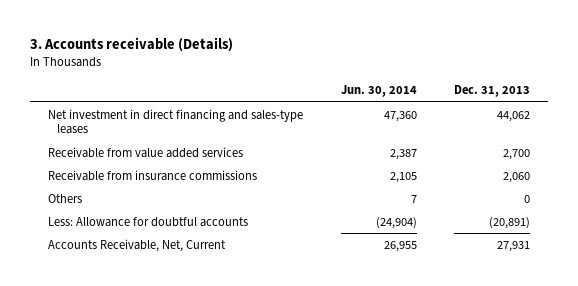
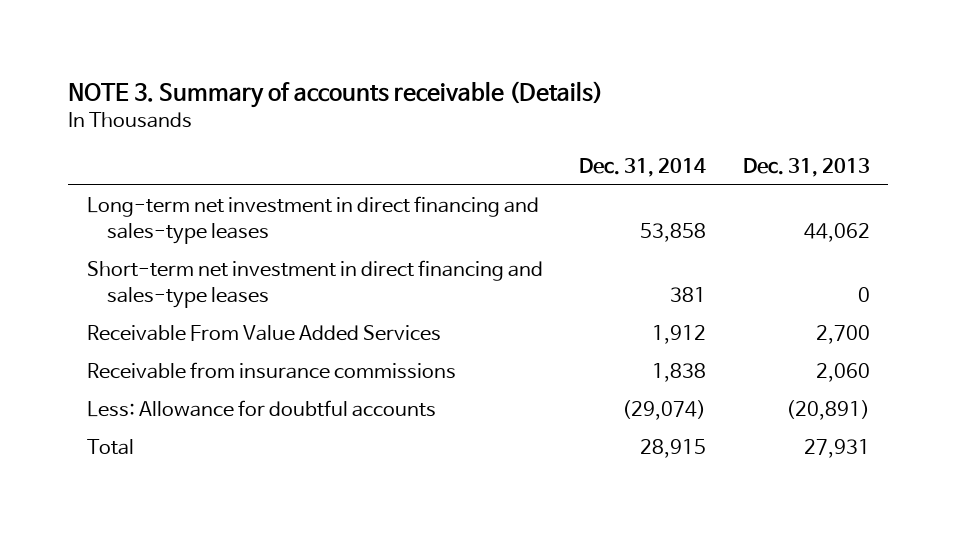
[29,37,233,53] 3. Accounts receivable (Details) -> [68,80,604,108] NOTE 3. Summary of accounts receivable (Details)
[340,85,417,98] Jun. 30, 2014 -> none
none -> [579,157,707,177] Dec. 31, 2014
none -> [86,196,539,245] Long-term net investment in direct financing and sales-type leases
[48,108,304,135] Net investment in direct financing and sales-type leases -> [86,260,543,309] Short-term net investment in direct financing and sales-type leases
[496,110,530,122] 44,062 -> [858,287,871,303] 0
[48,146,244,158] Receivable from value added services -> [86,325,441,342] Receivable From Value Added Services
[48,193,83,203] Others -> none
[48,238,227,252] Accounts Receivable, Net, Current -> [86,439,134,456] Total

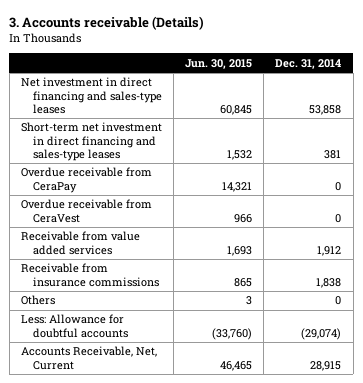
[68,80,604,108] NOTE 3. Summary of accounts receivable (Details) -> [9,15,205,30] 3. Accounts receivable (Details)
[743,157,871,177] Dec. 31, 2013 -> none
none -> [185,58,253,69] Jun. 30, 2015
[86,196,539,245] Long-term net investment in direct financing and sales-type leases -> [21,77,162,114] Net investment in direct financing and sales-type leases
none -> [21,167,153,193] Overdue receivable from CeraPay
none -> [21,199,153,223] Overdue receivable from CeraVest
[86,325,441,342] Receivable From Value Added Services -> [21,231,141,255] Receivable from value added services
none -> [21,295,56,306] Others
[86,439,134,456] Total -> [21,346,158,370] Accounts Receivable, Net, Current

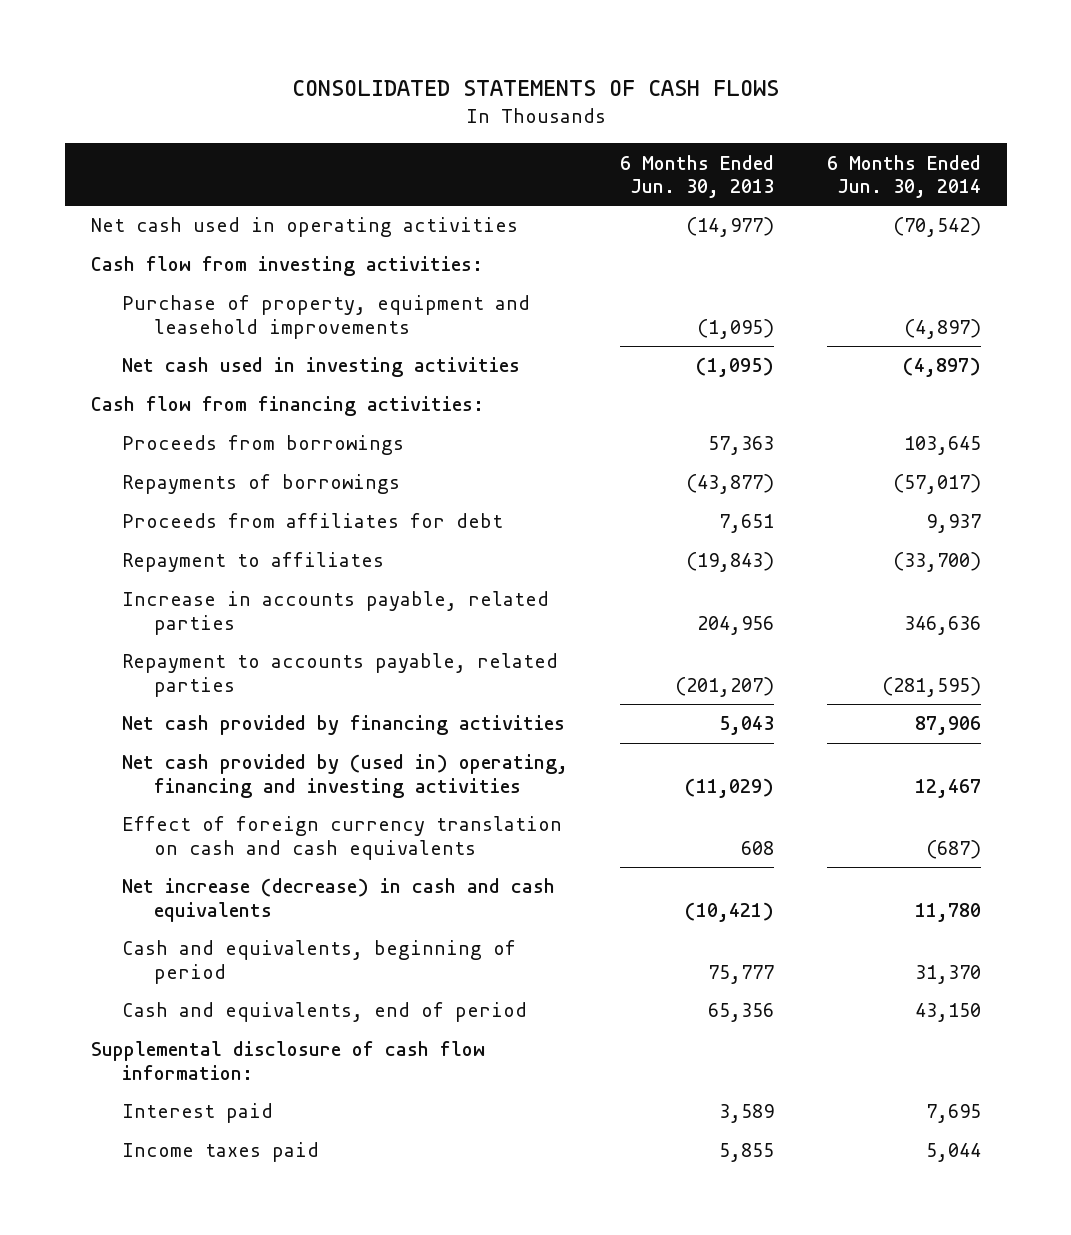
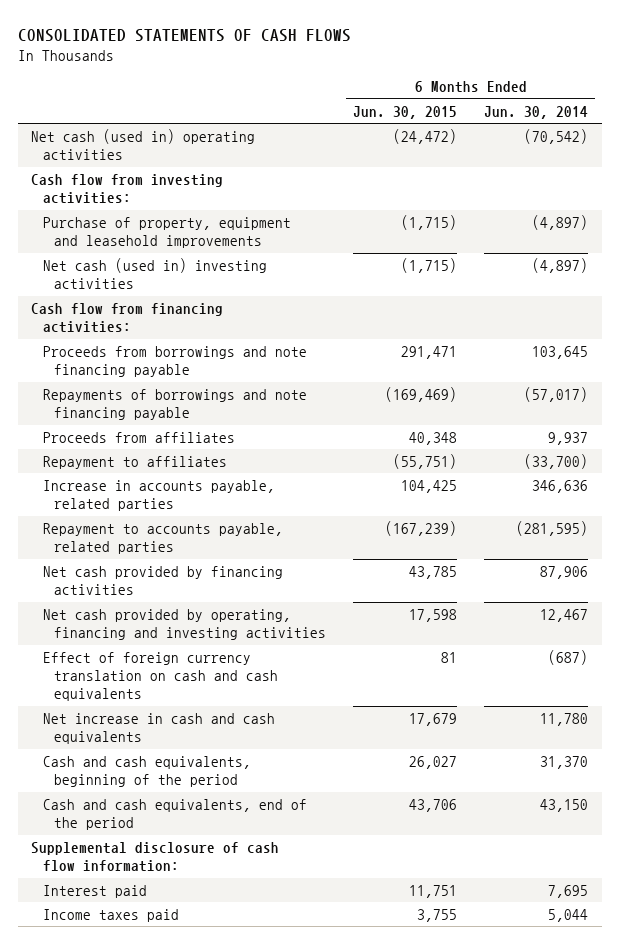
[620,154,775,198] 6 Months Ended Jun. 30, 2013 -> none
none -> [353,105,458,119] Jun. 30, 2015
[90,217,518,238] Net cash used in operating activities -> [31,128,256,161] Net cash (used in) operating activities
[122,357,521,378] Net cash used in investing activities -> [42,257,267,290] Net cash (used in) investing activities
[122,435,405,456] Proceeds from borrowings -> [42,345,307,378] Proceeds from borrowings and note financing payable
[122,474,401,495] Repayments of borrowings -> [42,388,307,421] Repayments of borrowings and note financing payable
[122,513,504,529] Proceeds from affiliates for debt -> [42,431,235,443] Proceeds from affiliates
[122,754,569,798] Net cash provided by (used in) operating, financing and investing activities -> [42,608,327,641] Net cash provided by operating, financing and investing activities
[122,878,556,922] Net increase (decrease) in cash and cash equivalents -> [42,712,275,745] Net increase in cash and cash equivalents
[122,940,517,984] Cash and equivalents, beginning of period -> [42,755,251,788] Cash and cash equivalents, beginning of the period
[122,1002,528,1023] Cash and equivalents, end of period -> [42,798,307,831] Cash and cash equivalents, end of the period

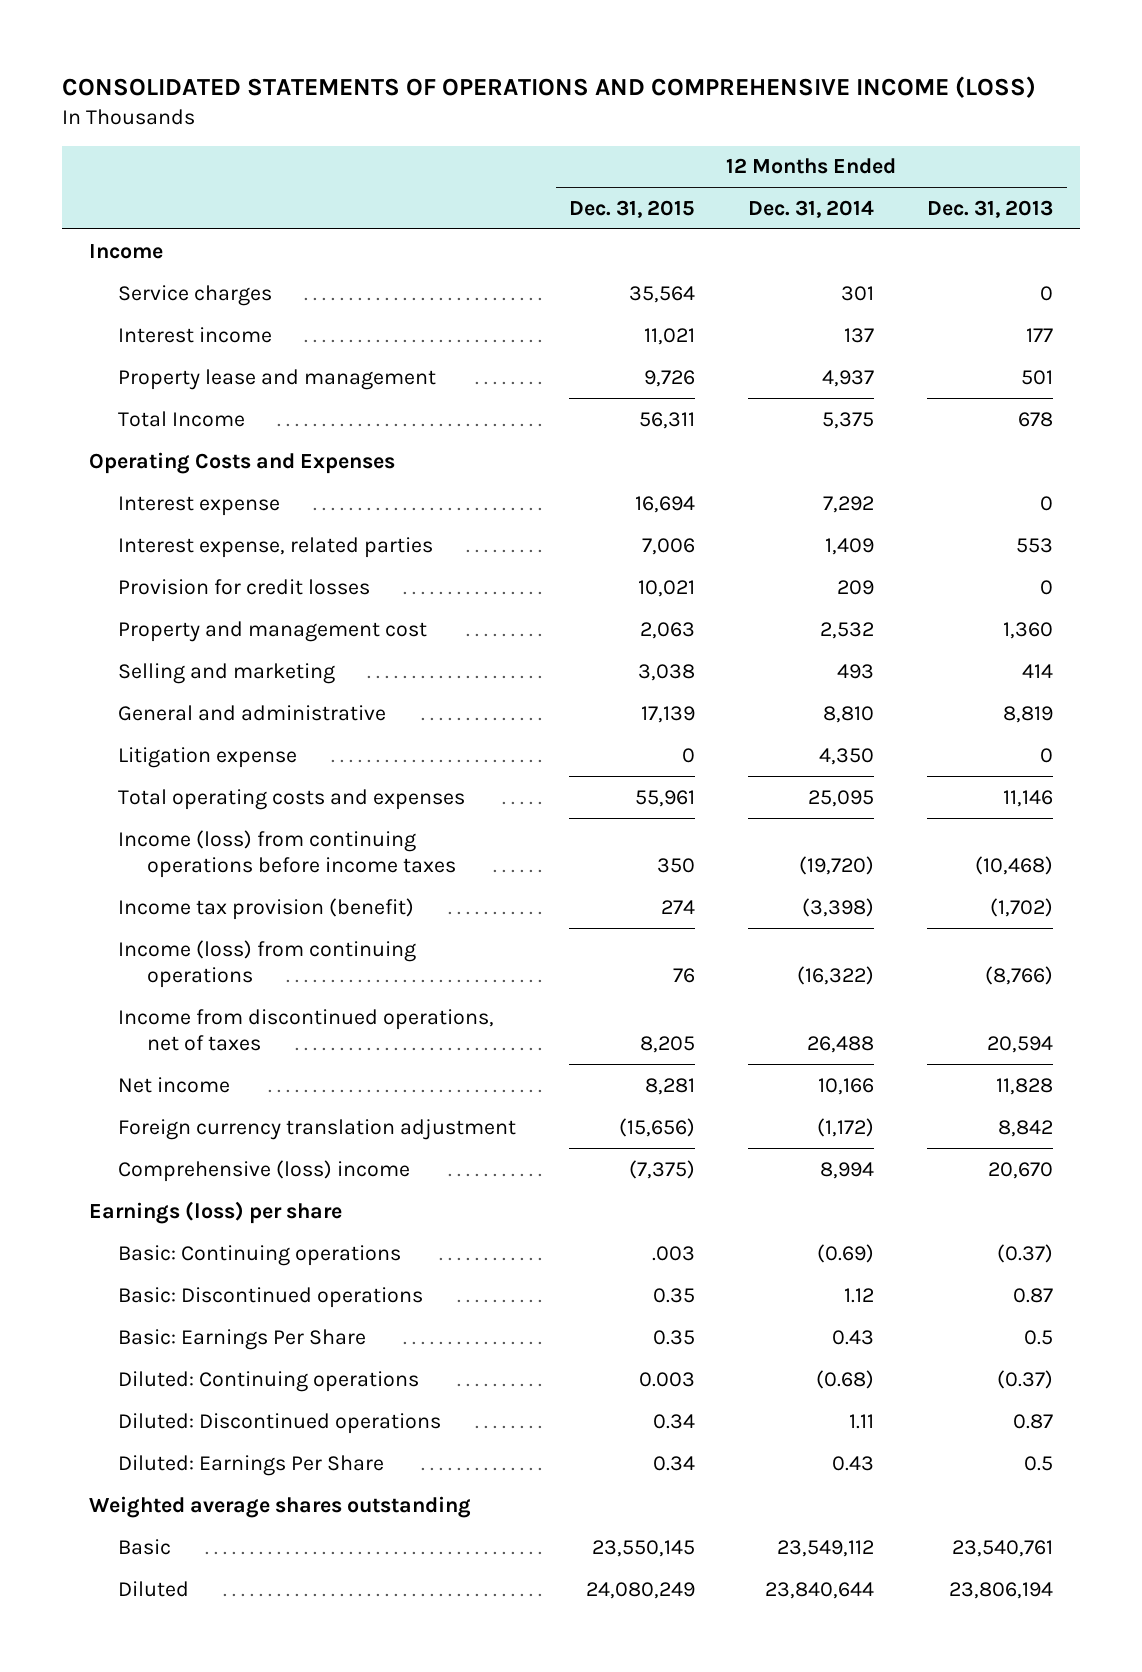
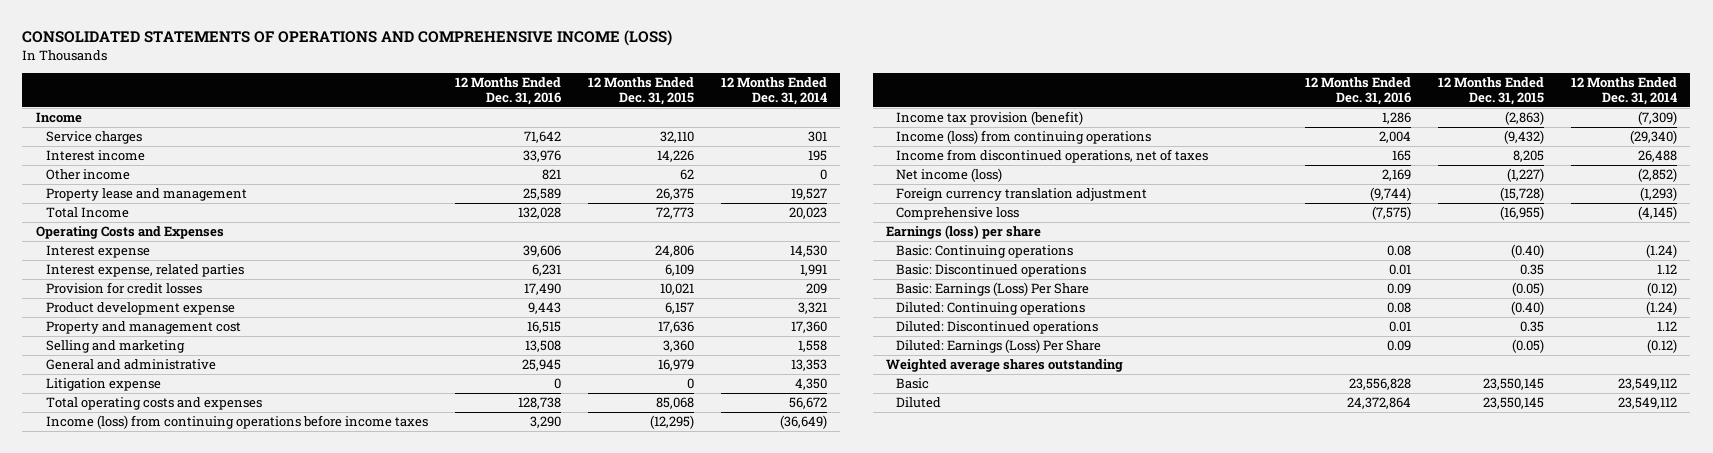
[927,199,1054,218] Dec. 31, 2013 -> none
none -> [454,76,561,105] 12 Months Ended Dec. 31, 2016
[629,285,696,303] 35,564 -> [659,131,694,144] 32,110
[644,327,696,345] 11,021 -> [656,150,694,163] 14,226
[844,327,875,343] 137 -> [807,150,827,162] 195
none -> [45,169,130,181] Other income
[644,369,696,387] 9,726 -> [655,188,694,201] 26,375
[822,369,875,387] 4,937 -> [790,188,827,201] 19,527
[639,411,696,429] 56,311 -> [655,207,694,220] 72,773
[822,411,875,429] 5,375 -> [788,207,827,220] 20,023
[635,495,696,513] 16,694 -> [654,245,694,258] 24,806
[823,495,875,513] 7,292 -> [789,245,827,258] 14,530
[642,537,696,555] 7,006 -> [664,264,694,277] 6,109
[825,537,875,555] 1,409 -> [799,264,827,277] 1,991
none -> [45,302,235,316] Product development expense
[640,621,696,639] 2,063 -> [657,321,694,334] 17,636
[820,621,875,639] 2,532 -> [790,321,827,334] 17,360
[638,663,696,681] 3,038 -> [662,340,694,353] 3,360
[837,663,875,679] 493 -> [797,340,827,353] 1,558
[641,705,696,723] 17,139 -> [657,359,694,372] 16,979
[823,705,875,723] 8,810 -> [790,359,827,372] 13,353
[635,789,696,807] 55,961 -> [655,397,694,410] 85,068
[808,789,875,807] 25,095 -> [788,397,827,410] 56,672
[657,857,696,873] 350 -> [649,415,694,430] (12,295)
[799,855,875,875] (19,720) -> [779,415,827,430] (36,649)
[661,899,696,914] 274 -> [1505,111,1545,126] (2,863)
[802,897,875,917] (3,398) -> [1638,111,1678,126] (7,309)
[673,967,696,983] 76 -> [1504,130,1545,145] (9,432)
[797,965,875,985] (16,322) -> [1630,130,1678,145] (29,340)
[117,1076,230,1093] Net income -> [896,168,1003,183] Net income (loss)
[645,1077,696,1095] 8,281 -> [1507,168,1545,183] (1,227)
[818,1077,875,1095] 10,166 -> [1638,168,1678,183] (2,852)
[619,1117,696,1137] (15,656) -> [1500,187,1545,202] (15,728)
[817,1117,875,1137] (1,172) -> [1640,187,1678,202] (1,293)
[117,1159,410,1182] Comprehensive (loss) income -> [896,207,1020,221] Comprehensive loss
[629,1159,696,1179] (7,375) -> [1500,206,1545,221] (16,955)
[820,1161,875,1179] 8,994 -> [1638,206,1678,221] (4,145)
[652,1245,696,1261] .003 -> [1511,244,1545,259] (0.40)
[817,1243,875,1263] (0.69) -> [1646,244,1678,259] (1.24)
[117,1328,366,1350] Basic: Earnings Per Share -> [896,282,1090,297] Basic: Earnings (Loss) Per Share
[653,1329,696,1345] 0.35 -> [1512,282,1545,297] (0.05)
[832,1329,875,1345] 0.43 -> [1647,282,1678,297] (0.12)
[639,1371,696,1387] 0.003 -> [1511,301,1545,316] (0.40)
[816,1369,875,1389] (0.68) -> [1646,301,1678,316] (1.24)
[653,1413,696,1429] 0.34 -> [1520,321,1545,333] 0.35
[849,1413,875,1429] 1.11 -> [1657,321,1678,332] 1.12
[117,1454,384,1476] Diluted: Earnings Per Share -> [896,339,1102,354] Diluted: Earnings (Loss) Per Share
[653,1455,696,1471] 0.34 -> [1512,339,1545,354] (0.05)
[832,1455,875,1471] 0.43 -> [1647,339,1678,354] (0.12)
[586,1581,696,1599] 24,080,249 -> [1483,397,1545,410] 23,550,145
[765,1581,875,1599] 23,840,644 -> [1618,397,1678,410] 23,549,112

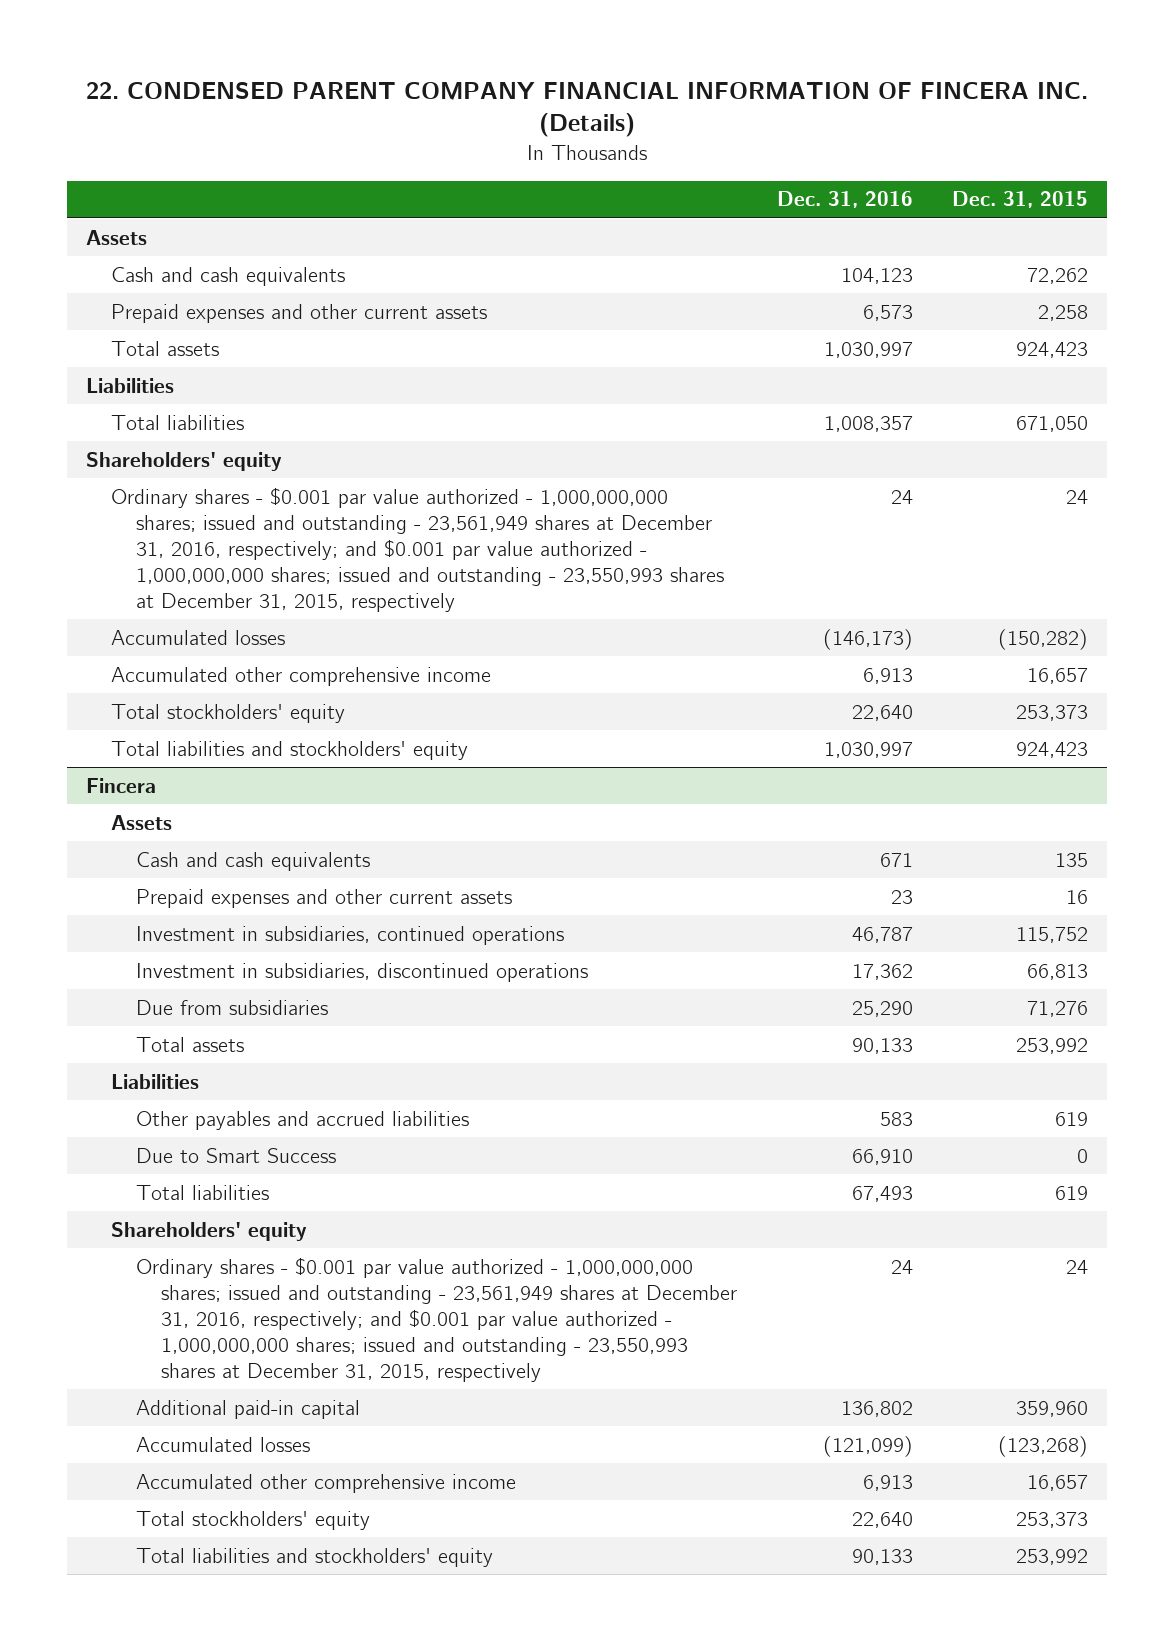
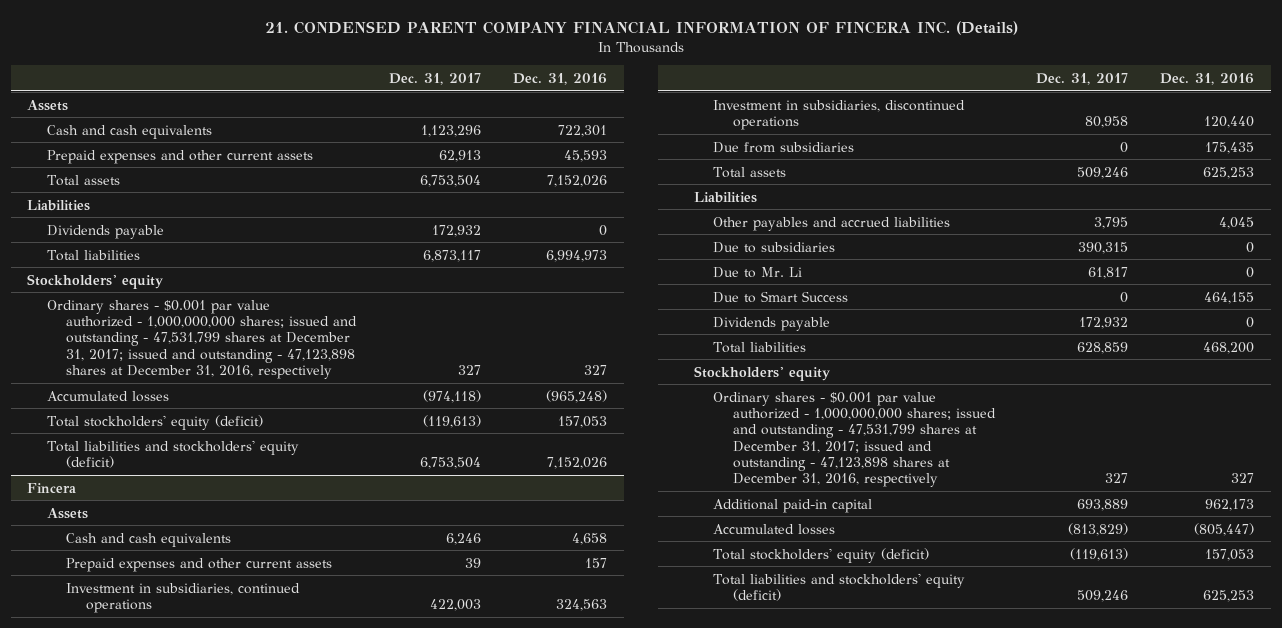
[86,82,1089,138] 22. CONDENSED PARENT COMPANY FINANCIAL INFORMATION OF FINCERA INC. (Details) -> [264,20,1018,35] 21. CONDENSED PARENT COMPANY FINANCIAL INFORMATION OF FINCERA INC. (Details)
[951,191,1088,209] Dec. 31, 2015 -> none
none -> [388,72,481,85] Dec. 31, 2017
[840,267,913,284] 104,123 -> [558,124,608,137] 722,301
[862,304,913,321] 6,573 -> [564,149,608,162] 45,593
[823,341,913,358] 1,030,997 -> [547,174,608,187] 7,152,026
[111,666,492,686] Accumulated other comprehensive income -> none
none -> [46,224,164,239] Dividends payable
[823,415,913,432] 1,008,357 -> [546,249,608,262] 6,994,973
[86,451,283,471] Shareholders' equity -> [27,273,164,289] Stockholders' equity
[111,486,725,613] Ordinary shares - $0.001 par value authorized - 1,000,000,000 shares; issued and outstanding - 23,561,949 shares at December 31, 2016, respectively; and $0.001 par value authorized - 1,000,000,000 shares; issued and outstanding - 23,550,993 shares at December 31, 2015, respectively -> [46,299,358,379] Ordinary shares - $0.001 par value authorized - 1,000,000,000 shares; issued and outstanding - 47,531,799 shares at December 31, 2017; issued and outstanding - 47,123,898 shares at December 31, 2016, respectively
[890,489,913,504] 24 -> [584,364,608,375] 327
[822,628,913,650] (146,173) -> [546,389,608,403] (965,248)
[111,703,346,723] Total stockholders' equity -> [46,414,263,430] Total stockholders' equity (deficit)
[851,704,913,721] 22,640 -> [558,415,608,428] 157,053
[111,740,469,760] Total liabilities and stockholders' equity -> [46,439,299,468] Total liabilities and stockholders' equity (deficit)
[823,741,913,758] 1,030,997 -> [547,456,608,469] 7,152,026
[879,852,913,867] 671 -> [572,532,608,545] 4,658
[890,889,913,904] 23 -> [585,557,608,568] 157
[851,926,913,943] 46,787 -> [556,598,608,611] 324,563
[851,963,913,980] 17,362 -> [1204,115,1255,128] 120,440
[851,1000,913,1017] 25,290 -> [1205,141,1255,154] 175,435
[851,1037,913,1054] 90,133 -> [1203,166,1255,179] 625,253
[136,1473,517,1493] Accumulated other comprehensive income -> none
[879,1111,913,1126] 583 -> [1219,216,1255,229] 4,045
none -> [713,241,836,253] Due to subsidiaries
none -> [713,266,803,278] Due to Mr. Li
[851,1148,913,1165] 66,910 -> [1204,291,1255,304] 464,155
none -> [713,316,831,331] Dividends payable
[851,1185,913,1202] 67,493 -> [1203,341,1255,354] 468,200
[111,1221,308,1241] Shareholders' equity -> [693,365,830,381] Stockholders' equity
[136,1256,738,1383] Ordinary shares - $0.001 par value authorized - 1,000,000,000 shares; issued and outstanding - 23,561,949 shares at December 31, 2016, respectively; and $0.001 par value authorized - 1,000,000,000 shares; issued and outstanding - 23,550,993 shares at December 31, 2015, respectively -> [713,391,996,488] Ordinary shares - $0.001 par value authorized - 1,000,000,000 shares; issued and outstanding - 47,531,799 shares at December 31, 2017; issued and outstanding - 47,123,898 shares at December 31, 2016, respectively
[890,1259,913,1274] 24 -> [1231,473,1255,484] 327
[840,1400,913,1417] 136,802 -> [1205,498,1255,511] 962,173
[822,1435,913,1457] (121,099) -> [1194,522,1255,536] (805,447)
[136,1510,371,1530] Total stockholders' equity -> [713,547,930,563] Total stockholders' equity (deficit)
[851,1511,913,1528] 22,640 -> [1205,548,1255,561] 157,053
[136,1547,494,1567] Total liabilities and stockholders' equity -> [713,572,966,601] Total liabilities and stockholders' equity (deficit)
[851,1548,913,1565] 90,133 -> [1203,589,1255,602] 625,253

